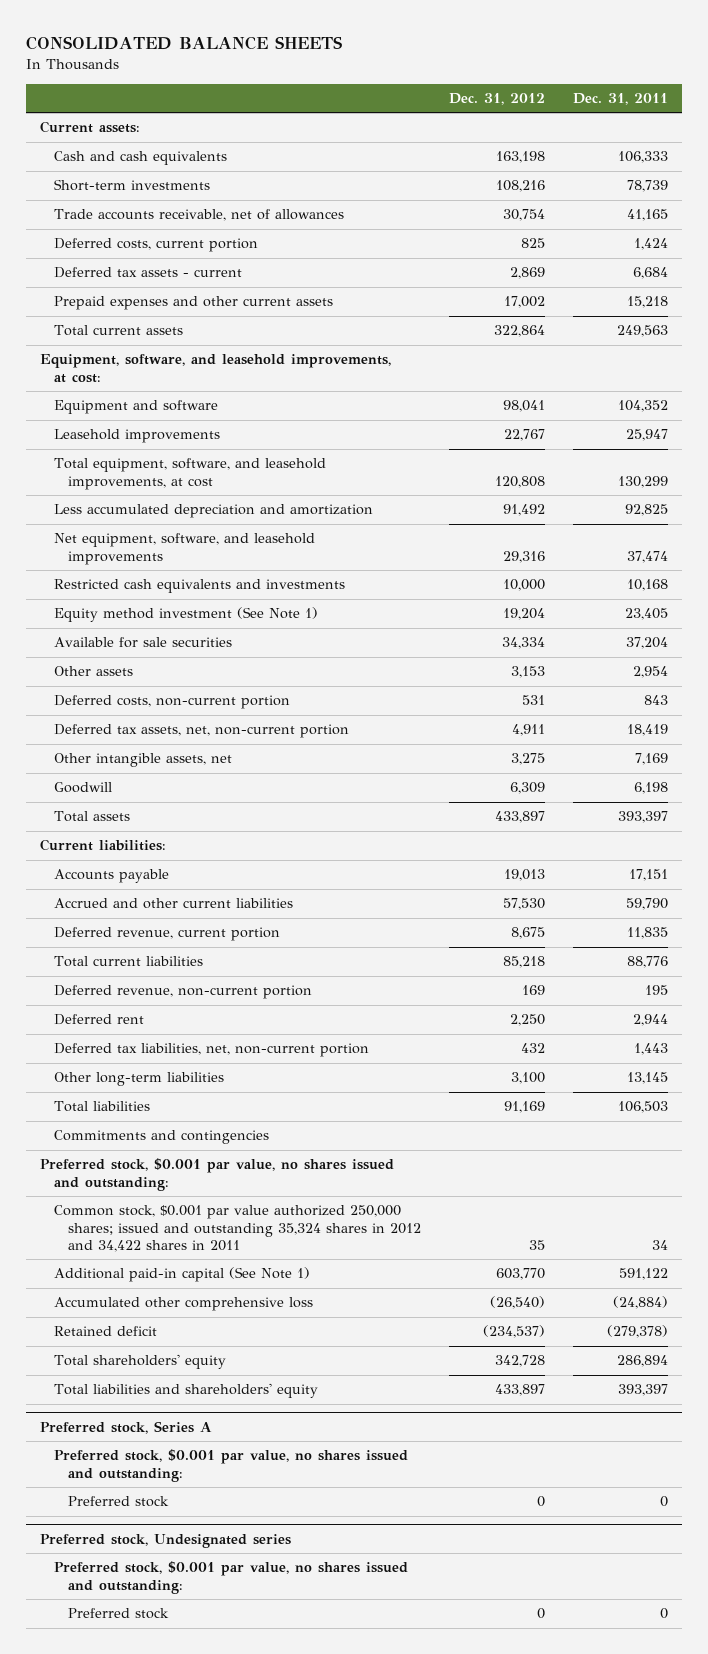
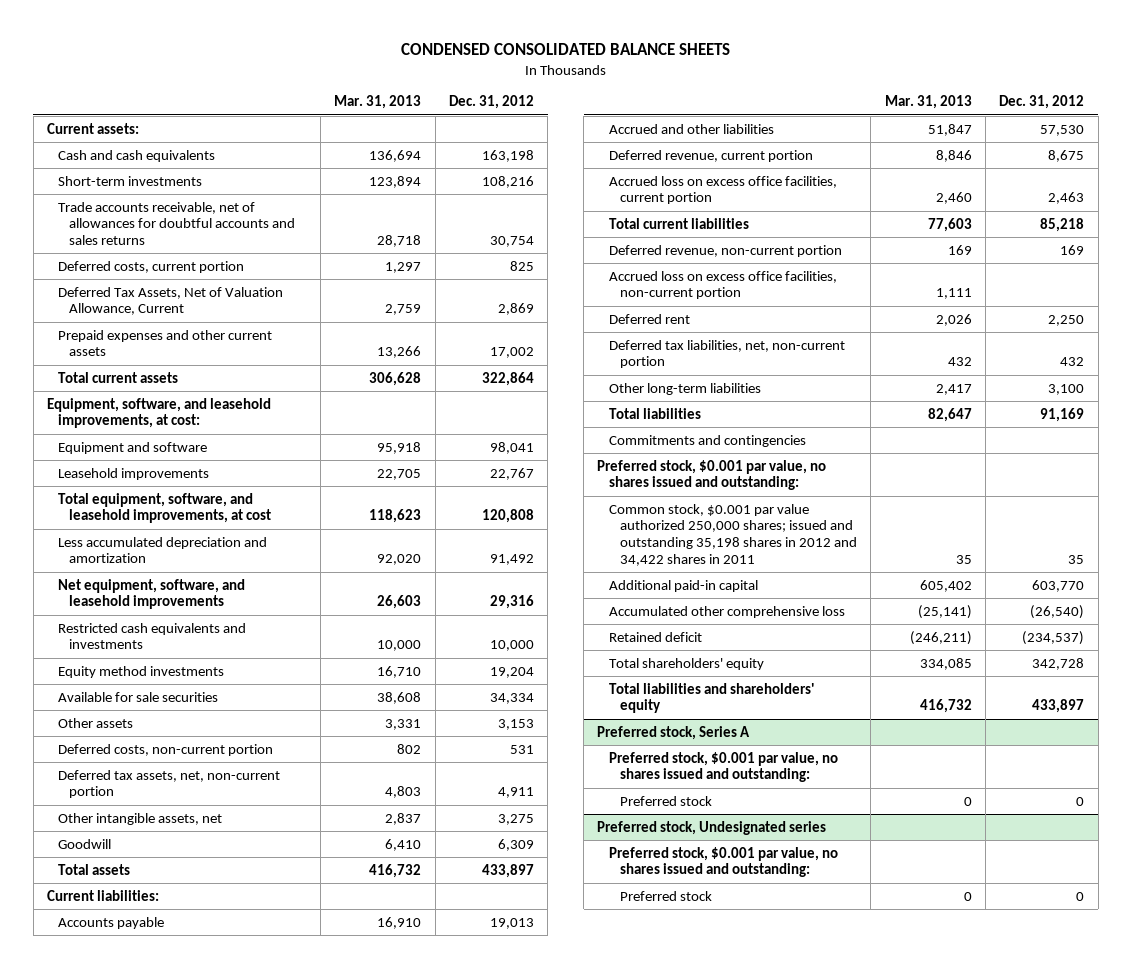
[26,36,343,51] CONSOLIDATED BALANCE SHEETS -> [400,43,730,56] CONDENSED CONSOLIDATED BALANCE SHEETS
[572,93,668,106] Dec. 31, 2011 -> none
none -> [334,95,422,110] Mar. 31, 2013
[54,209,345,222] Trade accounts receivable, net of allowances -> [58,201,296,246] Trade accounts receivable, net of allowances for doubtful accounts and sales returns
[54,267,243,279] Deferred tax assets - current -> [58,286,284,316] Deferred Tax Assets, Net of Valuation Allowance, Current
[54,607,319,623] Equity method investment (See Note 1) -> [58,665,225,678] Equity method investments
[54,898,294,910] Accrued and other current liabilities -> [608,123,774,134] Accrued and other liabilities
none -> [608,175,837,205] Accrued loss on excess office facilities, current portion
none -> [608,270,837,300] Accrued loss on excess office facilities, non-current portion
[54,1205,422,1252] Common stock, $0.001 par value authorized 250,000 shares; issued and outstanding 35,324 shares in 2012 and 34,422 shares in 2011 -> [608,503,857,566] Common stock, $0.001 par value authorized 250,000 shares; issued and outstanding 35,198 shares in 2012 and 34,422 shares in 2011
[54,1267,311,1283] Additional paid-in capital (See Note 1) -> [608,579,758,592] Additional paid-in capital

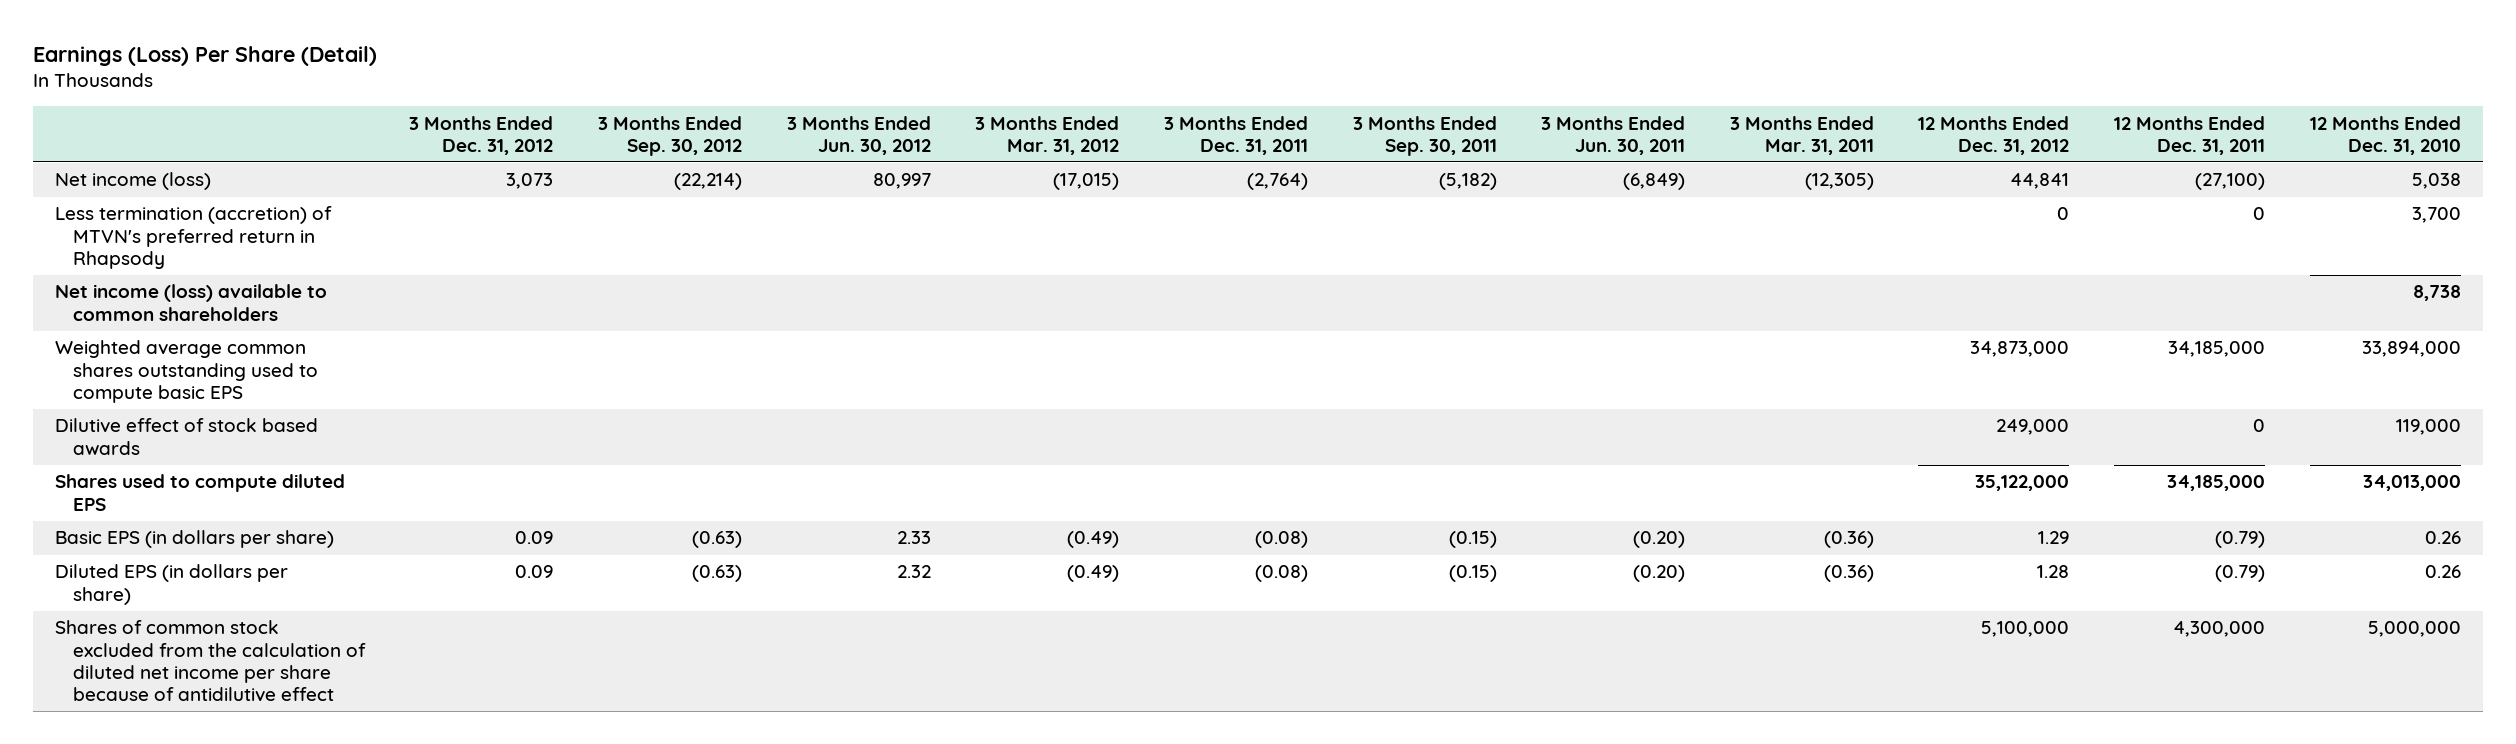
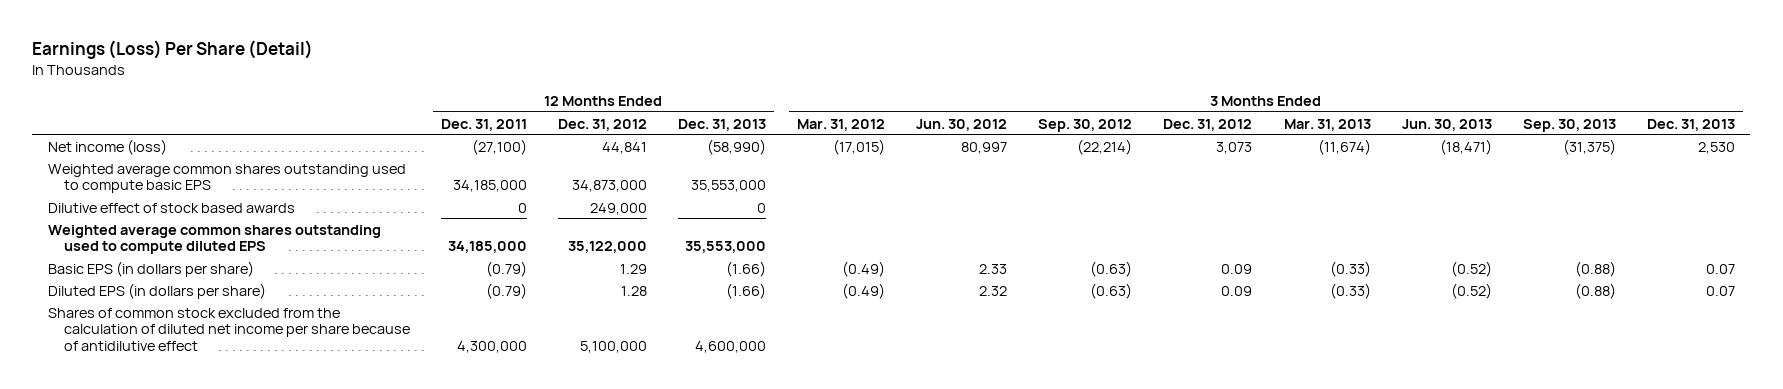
[1163,115,1308,155] 3 Months Ended Dec. 31, 2011 -> none
[1352,115,1497,156] 3 Months Ended Sep. 30, 2011 -> none
[1541,115,1686,155] 3 Months Ended Jun. 30, 2011 -> none
[1729,115,1874,155] 3 Months Ended Mar. 31, 2011 -> none
[2309,115,2461,155] 12 Months Ended Dec. 31, 2010 -> none
none -> [677,118,766,131] Dec. 31, 2013
none -> [1283,118,1371,131] Mar. 31, 2013
none -> [1401,118,1492,131] Jun. 30, 2013
none -> [1522,118,1616,132] Sep. 30, 2013
none -> [1646,118,1735,131] Dec. 31, 2013
[55,206,333,269] Less termination (accretion) of MTVN's preferred return in Rhapsody -> none
[55,284,328,321] Net income (loss) available to common shareholders -> none
[55,474,346,511] Shares used to compute diluted EPS -> [47,224,381,255] Weighted average common shares outstanding used to compute diluted EPS

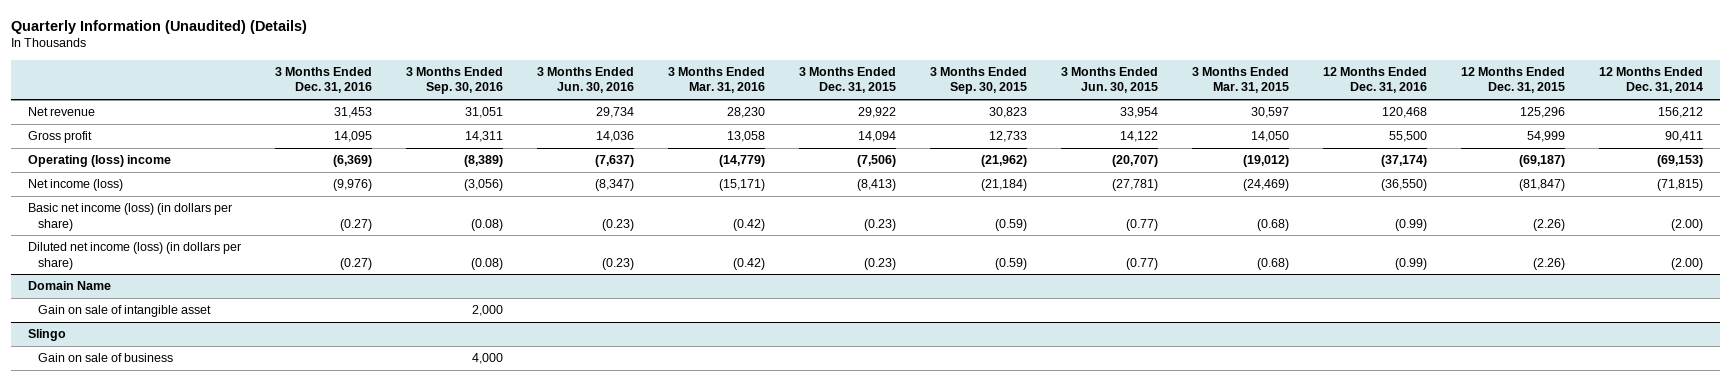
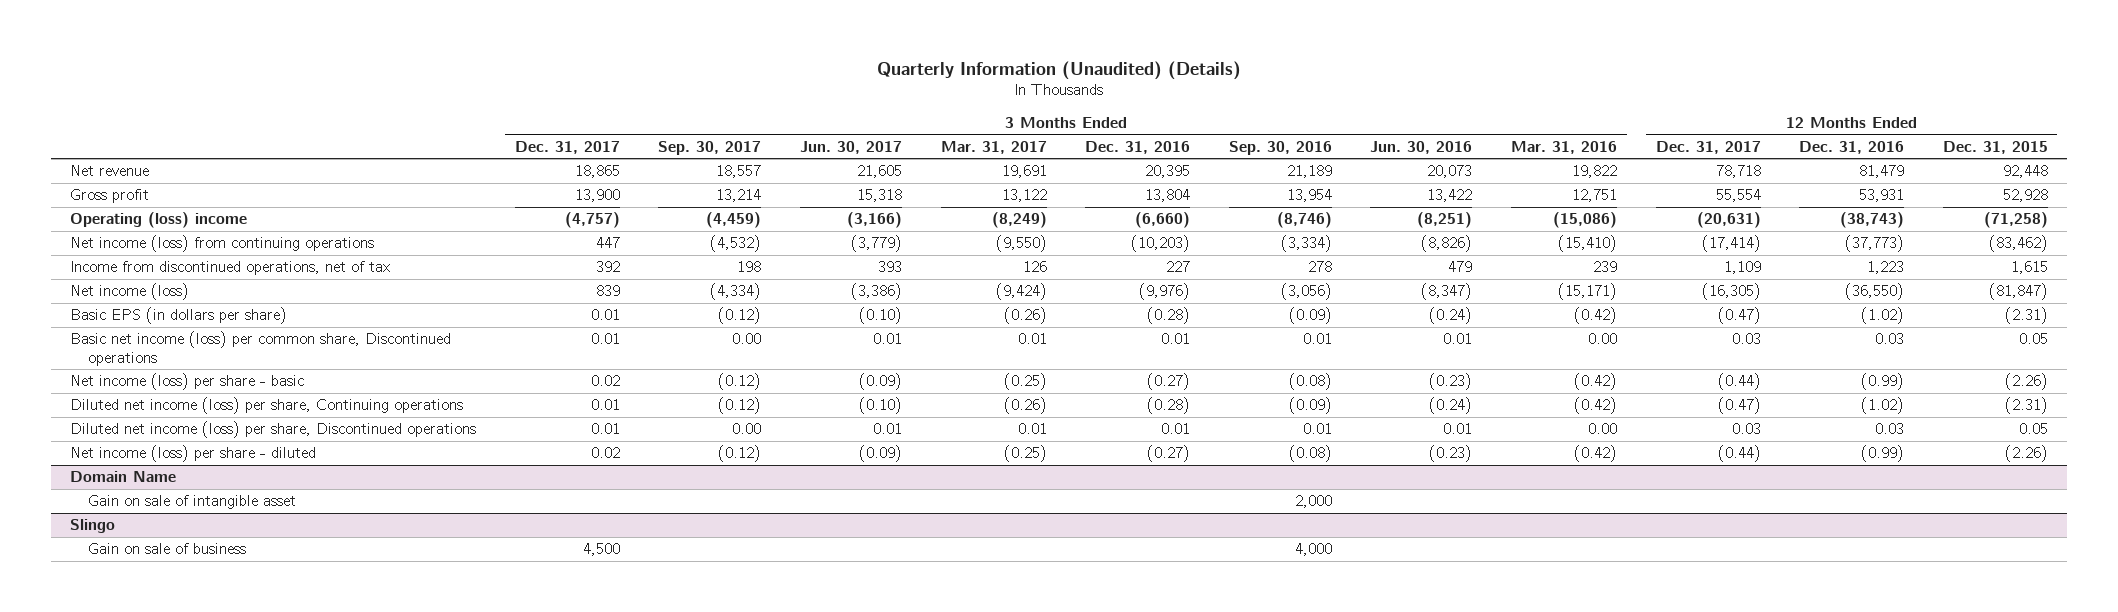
[799,67,897,94] 3 Months Ended Dec. 31, 2015 -> none
[929,67,1027,95] 3 Months Ended Sep. 30, 2015 -> none
[1060,67,1158,94] 3 Months Ended Jun. 30, 2015 -> none
[1191,67,1289,94] 3 Months Ended Mar. 31, 2015 -> none
[1598,67,1703,94] 12 Months Ended Dec. 31, 2014 -> none
none -> [514,140,620,154] Dec. 31, 2017
none -> [658,140,762,155] Sep. 30, 2017
none -> [800,140,903,154] Jun. 30, 2017
none -> [940,140,1047,154] Mar. 31, 2017
none -> [1655,140,1761,154] Dec. 31, 2017
[334,107,373,119] 31,453 -> [1145,165,1191,179] 20,395
[465,107,504,119] 31,051 -> [1286,165,1332,179] 21,189
[596,107,635,119] 29,734 -> [1427,165,1473,179] 20,073
[727,107,766,119] 28,230 -> [1571,165,1617,179] 19,822
[1381,107,1427,119] 120,468 -> [1859,165,1905,179] 81,479
[1519,107,1565,119] 125,296 -> [2002,165,2048,179] 92,448
[334,131,373,143] 14,095 -> [1145,189,1191,203] 13,804
[465,131,504,143] 14,311 -> [1286,189,1332,203] 13,954
[596,131,635,143] 14,036 -> [1427,189,1473,203] 13,422
[727,131,766,143] 13,058 -> [1571,189,1617,203] 12,751
[1388,131,1427,143] 55,500 -> [1859,189,1905,203] 53,931
[1526,131,1565,143] 54,999 -> [2002,189,2048,203] 52,928
[333,155,373,168] (6,369) -> [1135,212,1191,229] (6,660)
[464,155,504,168] (8,389) -> [1276,212,1332,229] (8,746)
[595,155,635,168] (7,637) -> [1417,212,1473,229] (8,251)
[719,155,766,168] (14,779) -> [1552,212,1617,229] (15,086)
[1380,155,1427,168] (37,174) -> [1840,212,1905,229] (38,743)
[1518,155,1565,168] (69,187) -> [1983,212,2048,229] (71,258)
none -> [70,235,375,253] Net income (loss) from continuing operations
none -> [70,261,391,276] Income from discontinued operations, net of tax
none -> [70,307,288,325] Basic EPS (in dollars per share)
none -> [70,331,452,366] Basic net income (loss) per common share, Discontinued operations
[28,203,233,231] Basic net income (loss) (in dollars per share) -> [70,373,305,391] Net income (loss) per share - basic
none -> [70,397,464,415] Diluted net income (loss) per share, Continuing operations
none -> [70,421,477,439] Diluted net income (loss) per share, Discontinued operations
[28,242,242,270] Diluted net income (loss) (in dollars per share) -> [70,445,317,463] Net income (loss) per share - diluted

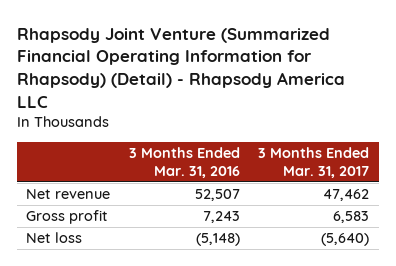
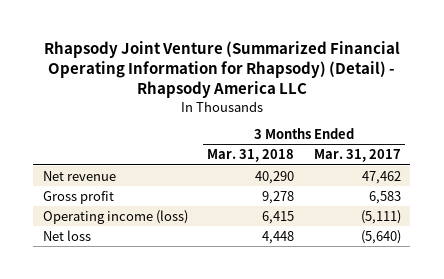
[128,147,240,178] 3 Months Ended Mar. 31, 2016 -> none
none -> [207,149,295,163] Mar. 31, 2018
none -> [43,209,189,224] Operating income (loss)

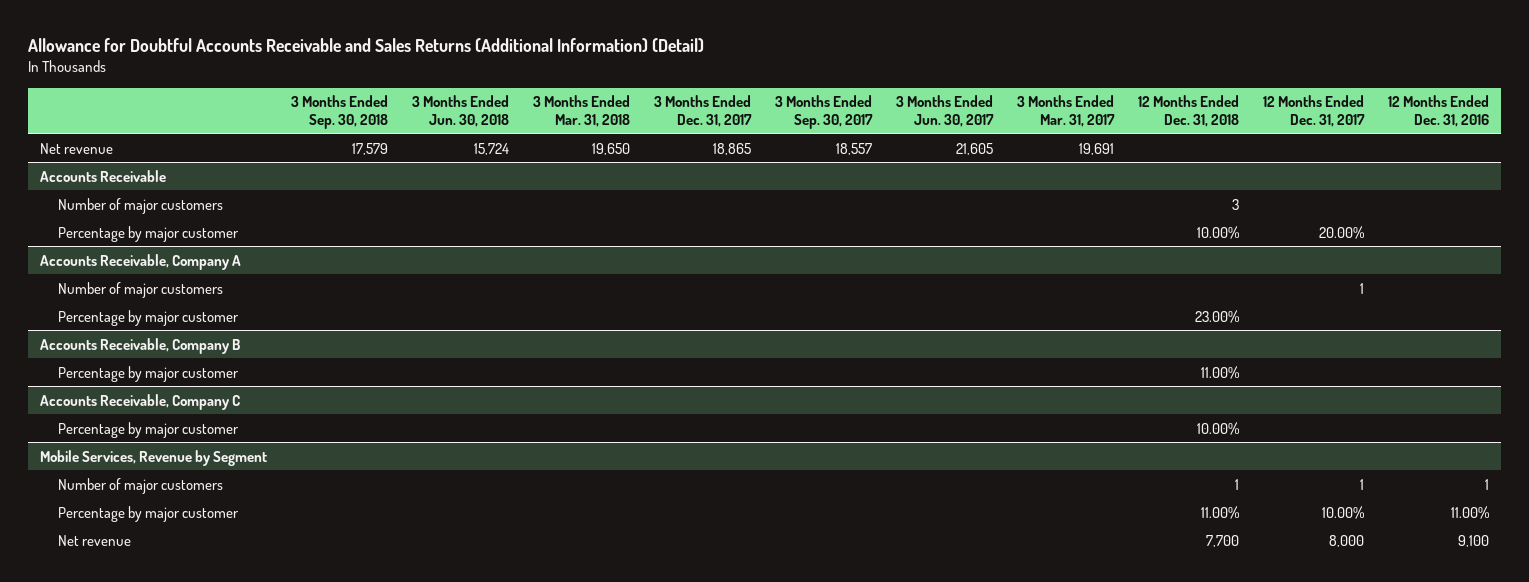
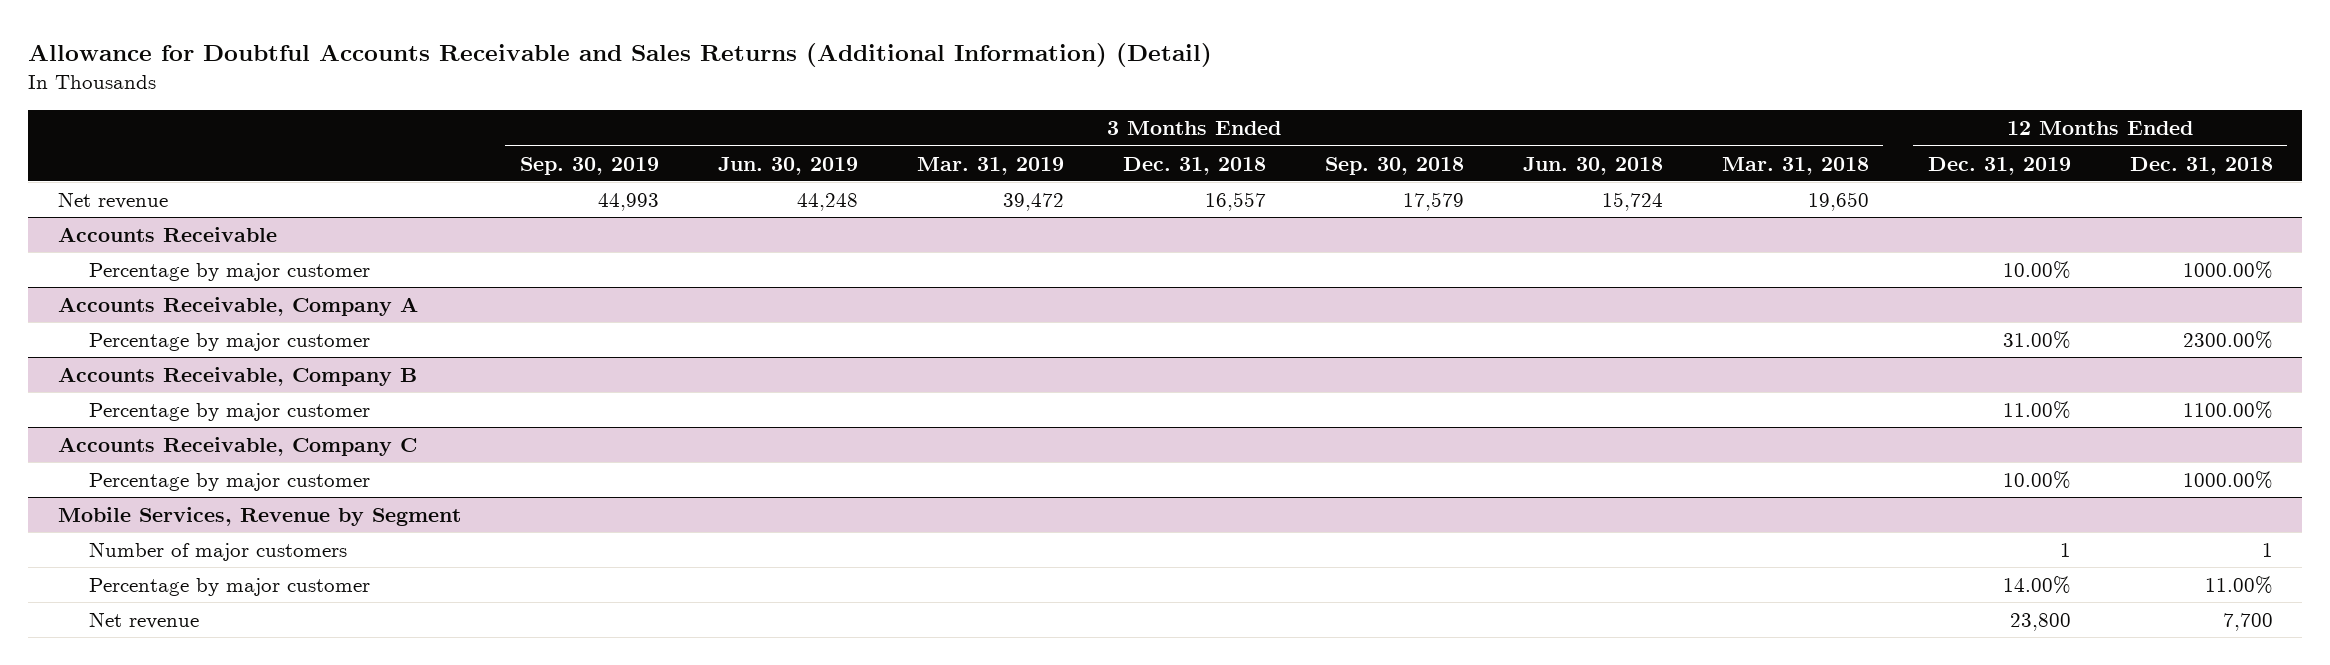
[654,95,753,127] 3 Months Ended Dec. 31, 2017 -> none
[775,95,874,129] 3 Months Ended Sep. 30, 2017 -> none
[895,95,994,127] 3 Months Ended Jun. 30, 2017 -> none
[1016,95,1115,127] 3 Months Ended Mar. 31, 2017 -> none
[1262,95,1365,127] 12 Months Ended Dec. 31, 2017 -> none
[1387,95,1489,127] 12 Months Ended Dec. 31, 2016 -> none
none -> [519,156,659,175] Sep. 30, 2019
none -> [717,156,858,175] Jun. 30, 2019
none -> [916,156,1064,175] Mar. 31, 2019
none -> [1122,156,1266,175] Dec. 31, 2018
none -> [1927,156,2071,175] Dec. 31, 2019
[58,197,224,214] Number of major customers -> none
[1196,225,1239,239] 10.00% -> [2182,260,2273,279] 1000.00%
[58,281,224,298] Number of major customers -> none
[1194,309,1239,323] 23.00% -> [2182,330,2273,349] 2300.00%
[1200,365,1239,379] 11.00% -> [2182,400,2273,419] 1100.00%
[1196,421,1239,435] 10.00% -> [2182,470,2273,489] 1000.00%

